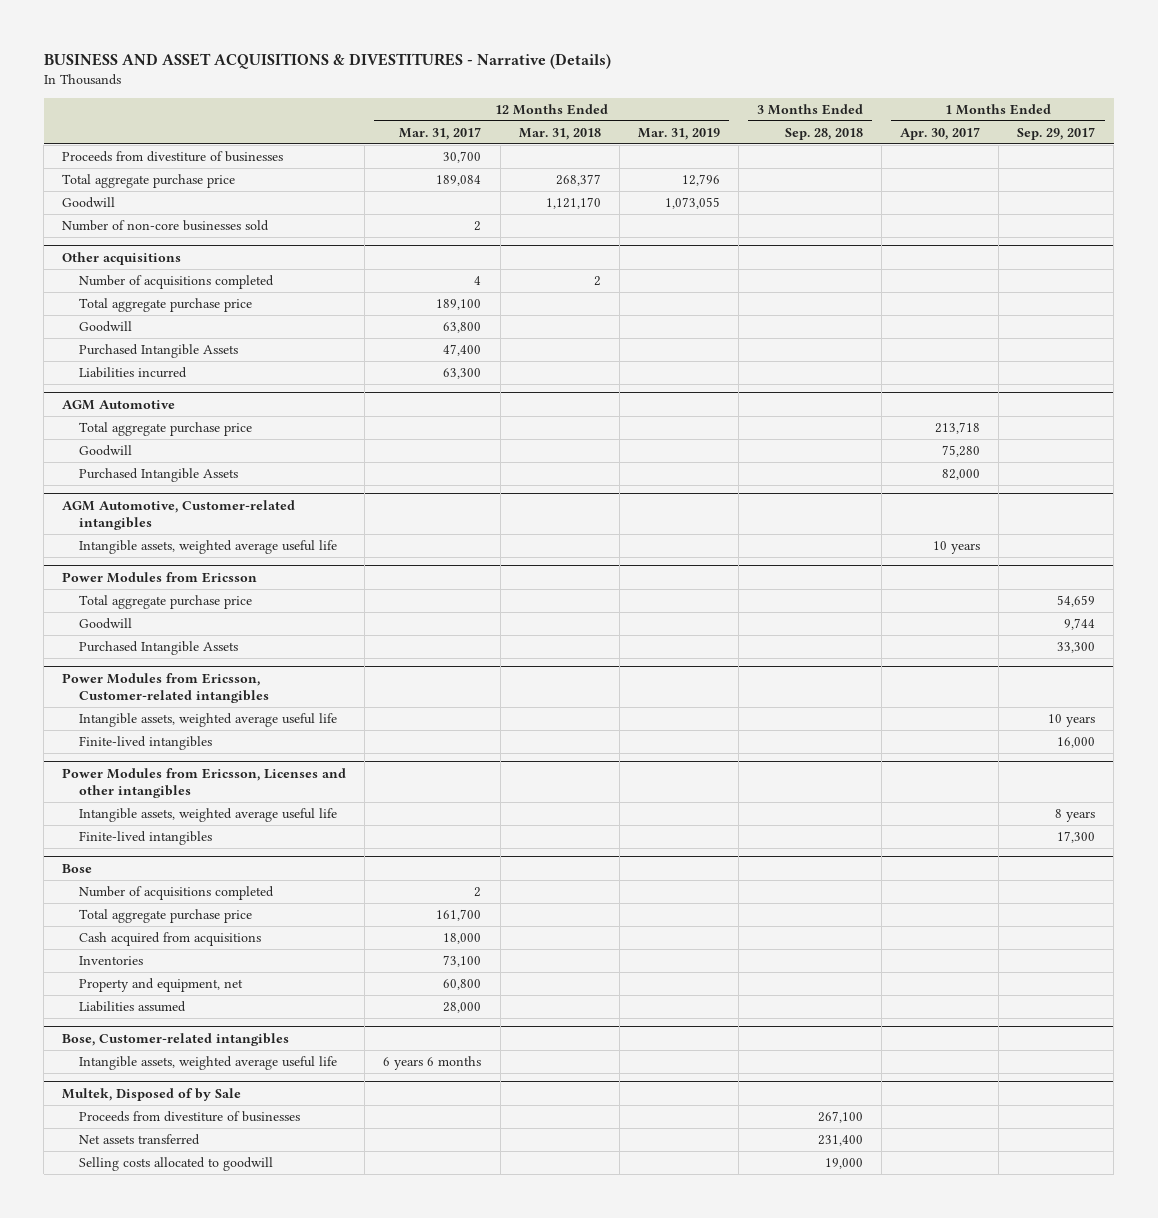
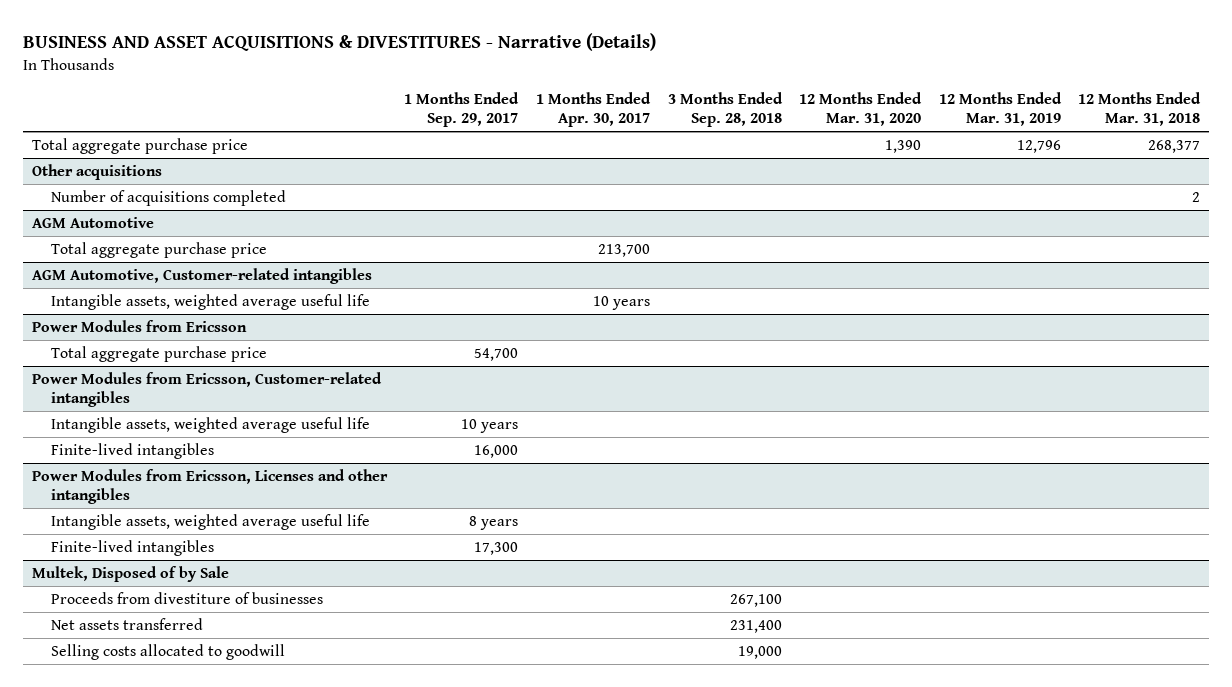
[399,126,482,140] Mar. 31, 2017 -> none
none -> [799,92,923,126] 12 Months Ended Mar. 31, 2020
[62,151,284,163] Proceeds from divestiture of businesses -> none
[62,197,116,209] Goodwill -> none
[62,220,270,232] Number of non-core businesses sold -> none
[79,298,253,313] Total aggregate purchase price -> none
[79,321,133,333] Goodwill -> none
[79,344,239,359] Purchased Intangible Assets -> none
[79,367,188,379] Liabilities incurred -> none
[79,445,133,457] Goodwill -> none
[79,468,239,483] Purchased Intangible Assets -> none
[935,422,981,435] 213,718 -> [597,244,650,258] 213,700
[79,618,133,630] Goodwill -> none
[79,641,239,656] Purchased Intangible Assets -> none
[1057,595,1096,608] 54,659 -> [474,348,519,362] 54,700
[62,863,93,873] Bose -> none
[79,886,275,901] Number of acquisitions completed -> none
[79,909,253,924] Total aggregate purchase price -> none
[79,932,262,947] Cash acquired from acquisitions -> none
[79,956,144,966] Inventories -> none
[79,978,244,993] Property and equipment, net -> none
[79,1001,187,1013] Liabilities assumed -> none
[62,1032,290,1046] Bose, Customer-related intangibles -> none
[79,1056,338,1071] Intangible assets, weighted average useful life -> none

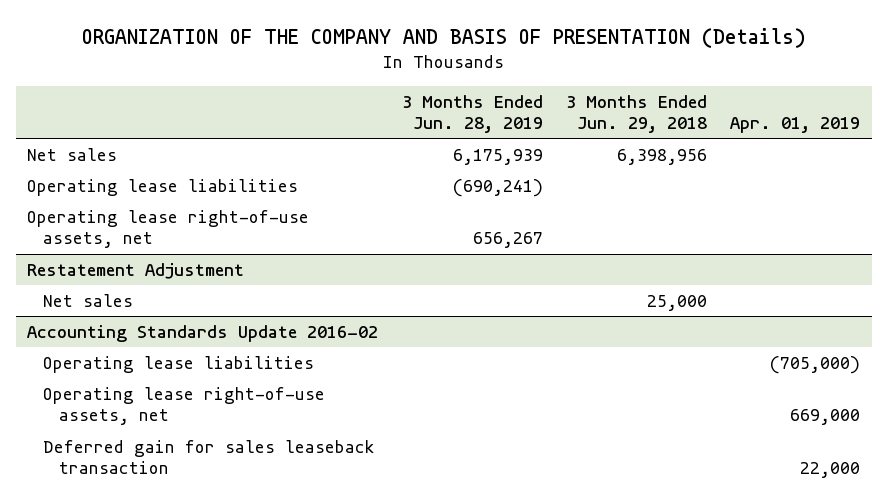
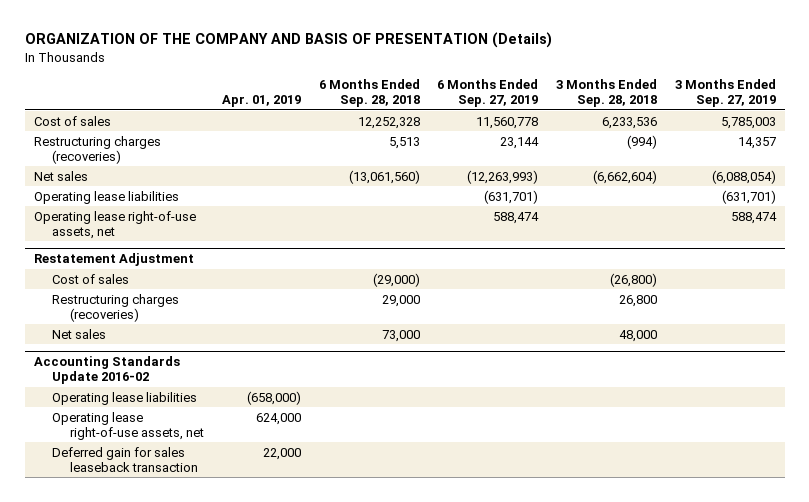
[401,94,543,133] 3 Months Ended Jun. 28, 2019 -> none
[566,94,708,133] 3 Months Ended Jun. 29, 2018 -> none
none -> [318,79,420,108] 6 Months Ended Sep. 28, 2018
none -> [437,79,539,108] 6 Months Ended Sep. 27, 2019
none -> [556,79,658,108] 3 Months Ended Sep. 28, 2018
none -> [674,79,776,108] 3 Months Ended Sep. 27, 2019
none -> [33,115,111,126] Cost of sales
none -> [33,135,161,164] Restructuring charges (recoveries)
none -> [51,273,129,284] Cost of sales
none -> [51,293,179,322] Restructuring charges (recoveries)
[770,355,861,374] (705,000) -> [246,390,301,405] (658,000)
[790,409,861,426] 669,000 -> [255,412,301,425] 624,000

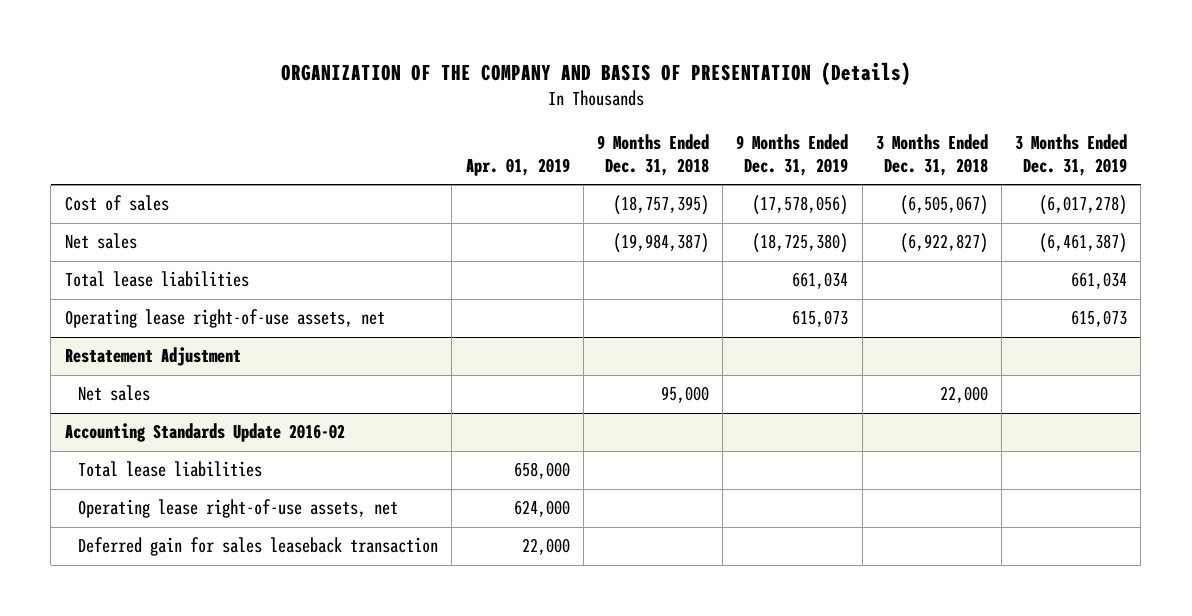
[318,79,420,108] 6 Months Ended Sep. 28, 2018 -> none
[437,79,539,108] 6 Months Ended Sep. 27, 2019 -> none
[556,79,658,108] 3 Months Ended Sep. 28, 2018 -> none
[674,79,776,108] 3 Months Ended Sep. 27, 2019 -> none
none -> [597,133,710,177] 9 Months Ended Dec. 31, 2018
none -> [736,133,849,177] 9 Months Ended Dec. 31, 2019
none -> [875,133,988,177] 3 Months Ended Dec. 31, 2018
none -> [1015,133,1128,177] 3 Months Ended Dec. 31, 2019
[33,135,161,164] Restructuring charges (recoveries) -> none
[33,190,179,204] Operating lease liabilities -> [64,271,249,288] Total lease liabilities
[51,273,129,284] Cost of sales -> none
[51,293,179,322] Restructuring charges (recoveries) -> none
[51,391,197,405] Operating lease liabilities -> [78,461,263,478] Total lease liabilities
[246,390,301,405] (658,000) -> [513,462,570,480] 658,000

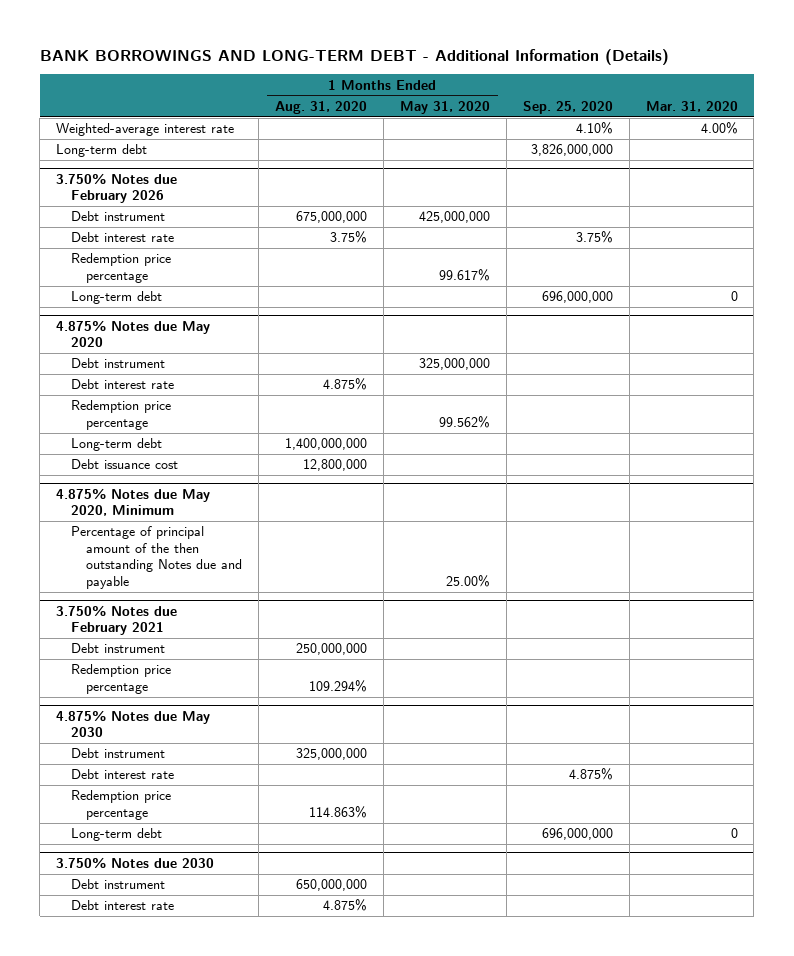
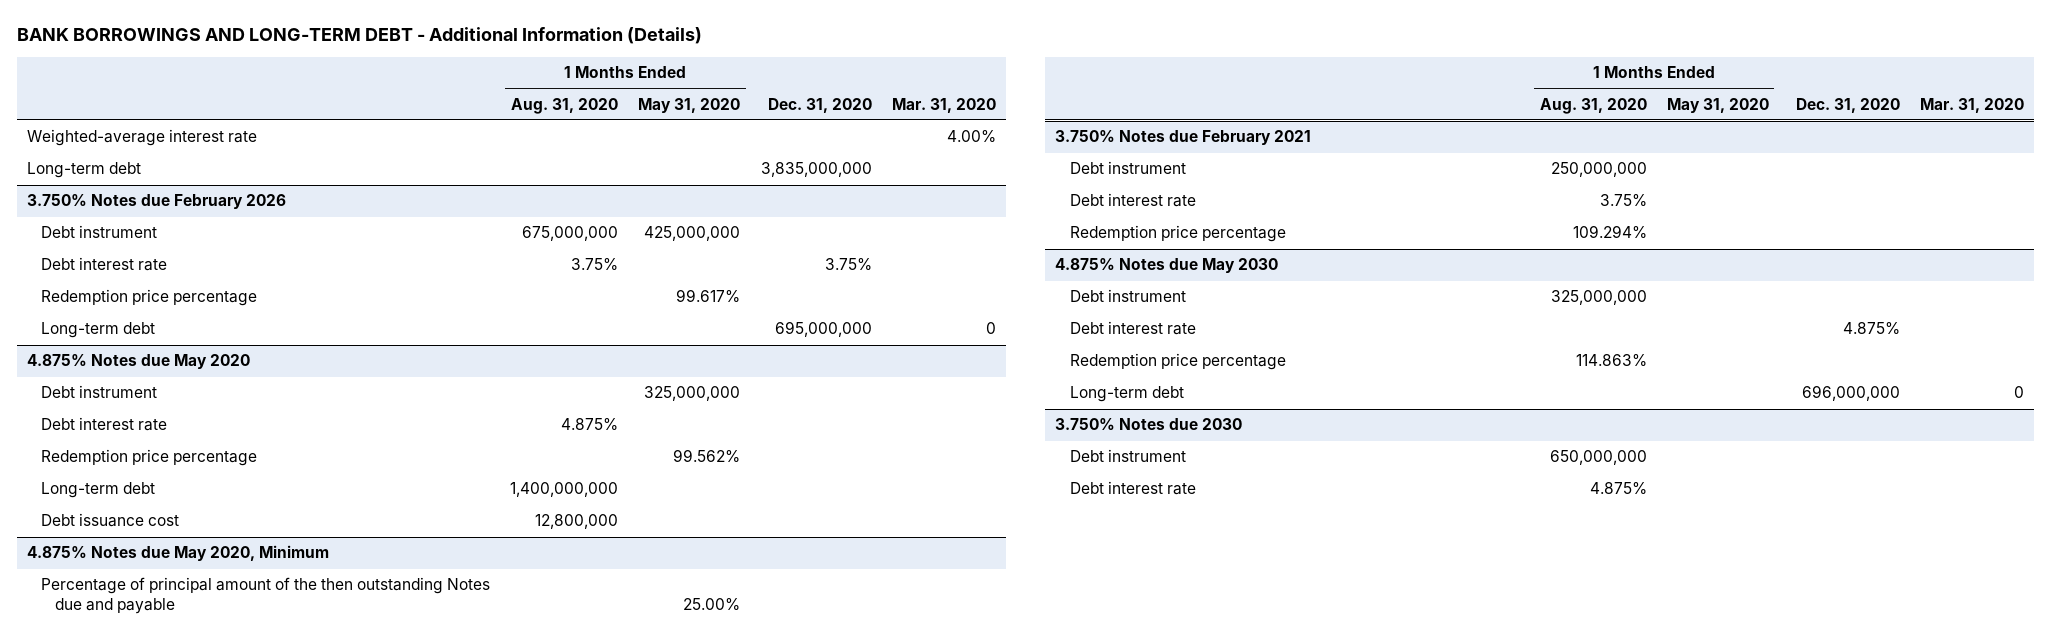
[522,100,613,114] Sep. 25, 2020 -> none
none -> [767,97,872,113] Dec. 31, 2020
none -> [1069,193,1196,208] Debt interest rate

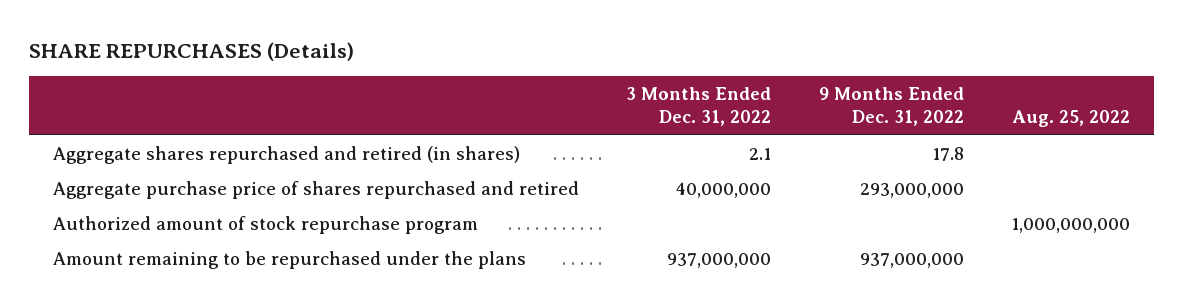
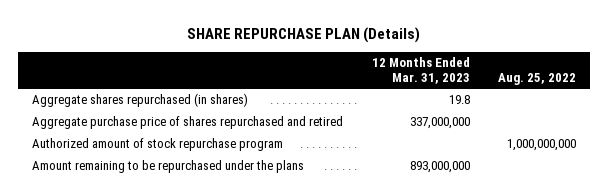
[28,41,354,61] SHARE REPURCHASES (Details) -> [187,26,421,43] SHARE REPURCHASE PLAN (Details)
[626,87,772,127] 3 Months Ended Dec. 31, 2022 -> none
[818,87,964,127] 9 Months Ended Dec. 31, 2022 -> none
none -> [371,57,470,85] 12 Months Ended Mar. 31, 2023
[52,146,520,165] Aggregate shares repurchased and retired (in shares) -> [32,93,249,108] Aggregate shares repurchased (in shares)

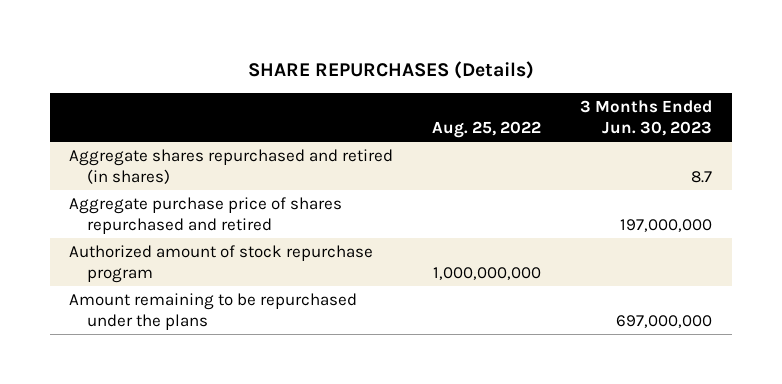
[187,26,421,43] SHARE REPURCHASE PLAN (Details) -> [247,61,534,80] SHARE REPURCHASES (Details)
[371,57,470,85] 12 Months Ended Mar. 31, 2023 -> none
none -> [580,100,713,136] 3 Months Ended Jun. 30, 2023
[32,93,249,108] Aggregate shares repurchased (in shares) -> [69,149,394,184] Aggregate shares repurchased and retired (in shares)

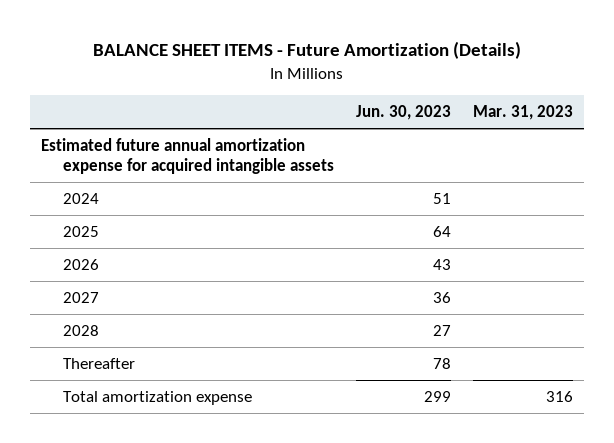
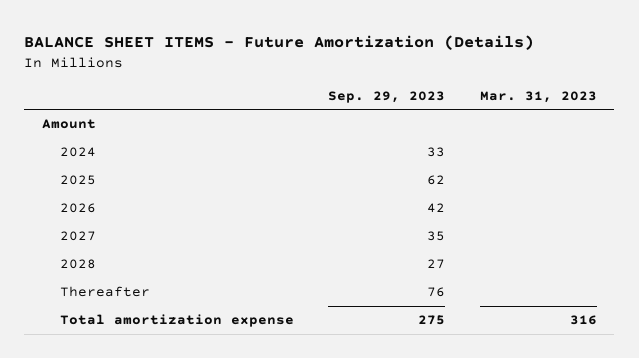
[356,105,452,121] Jun. 30, 2023 -> none
none -> [328,90,446,103] Sep. 29, 2023
[40,137,335,175] Estimated future annual amortization expense for acquired intangible assets -> [41,119,96,130] Amount

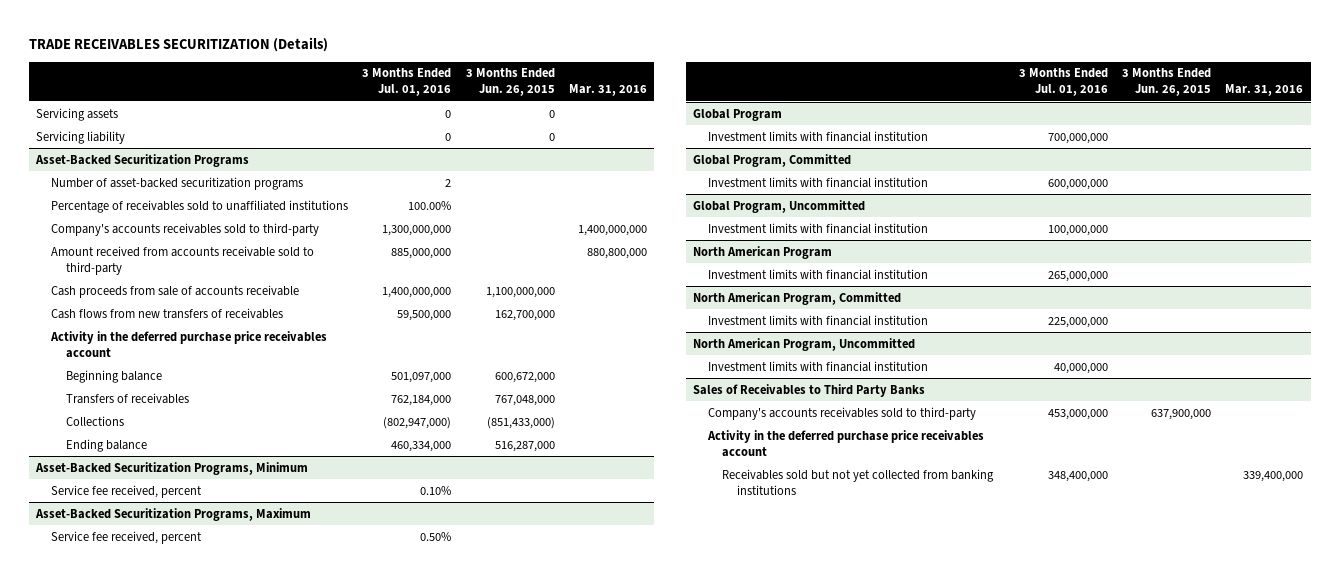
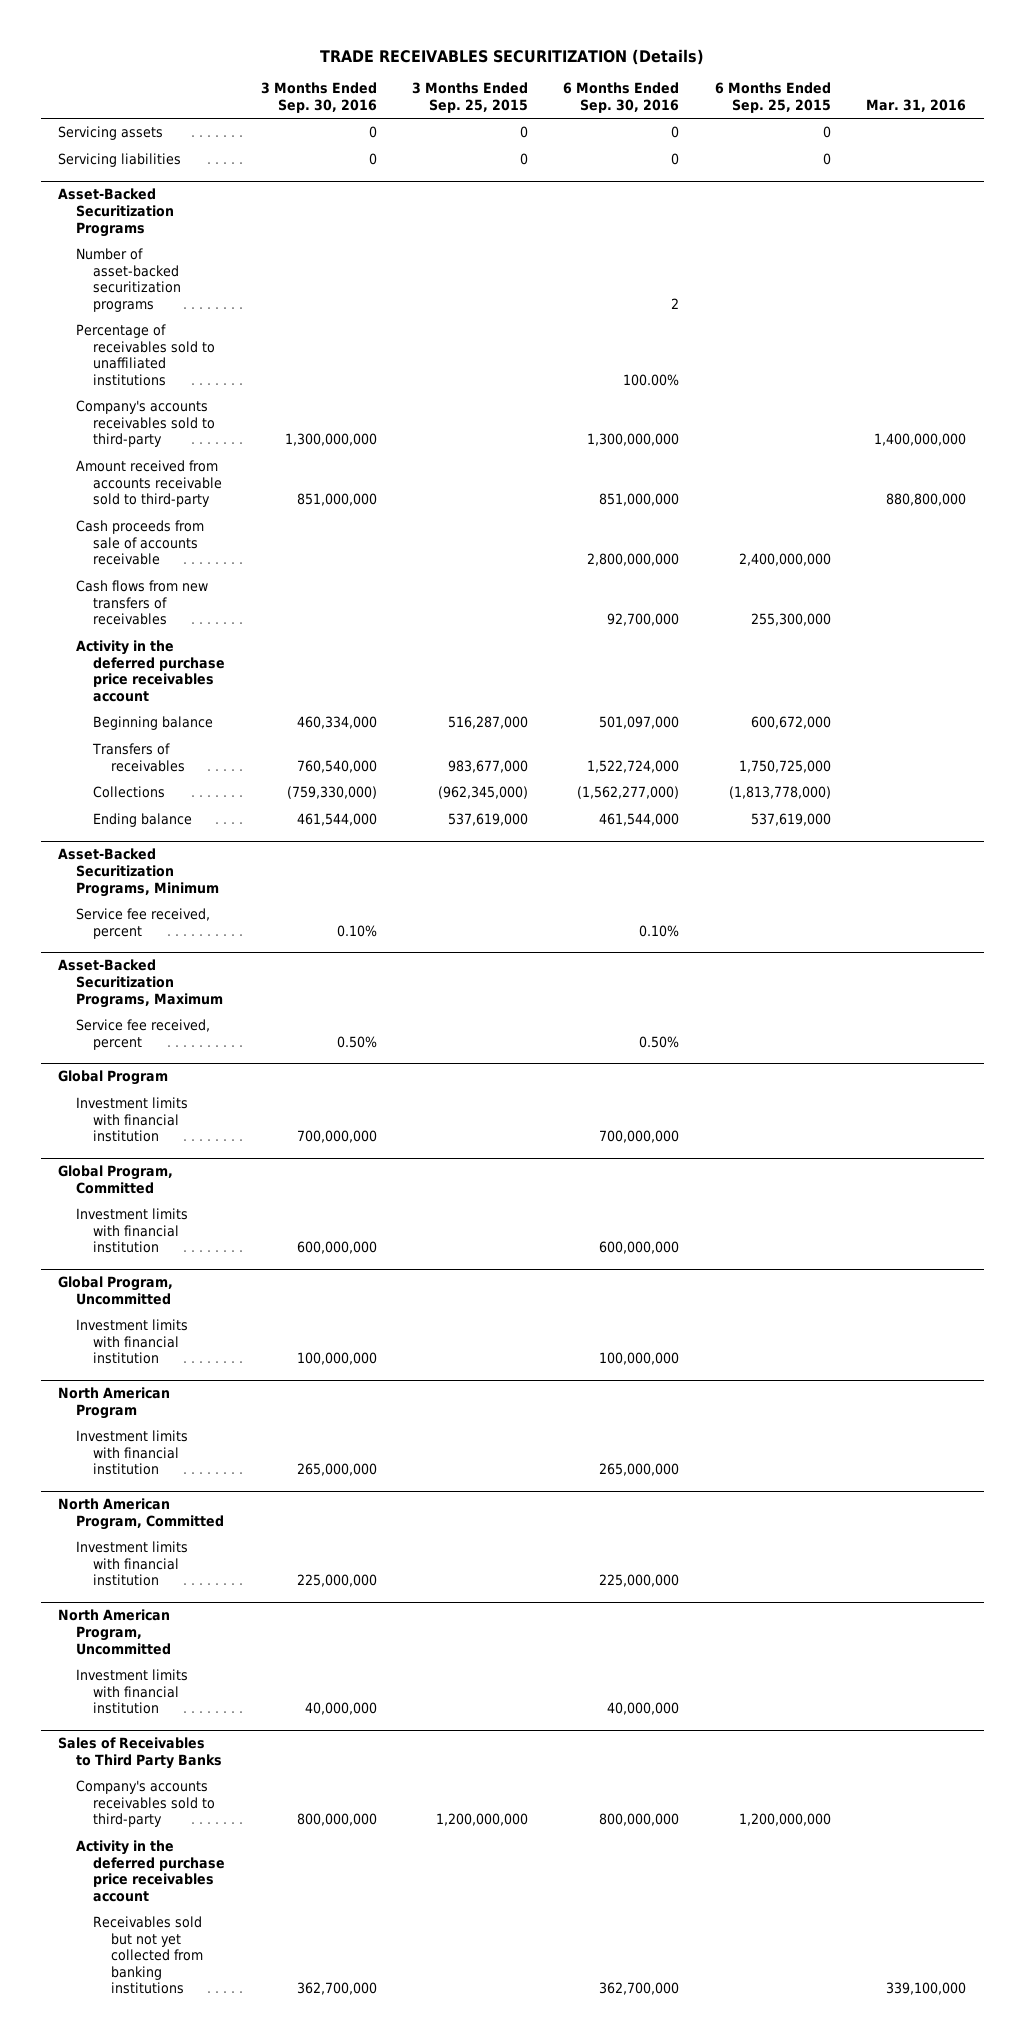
[362,68,452,97] 3 Months Ended Jul. 01, 2016 -> none
[465,68,555,97] 3 Months Ended Jun. 26, 2015 -> none
none -> [260,82,377,114] 3 Months Ended Sep. 30, 2016
none -> [411,82,528,114] 3 Months Ended Sep. 25, 2015
none -> [563,82,680,114] 6 Months Ended Sep. 30, 2016
none -> [714,82,831,114] 6 Months Ended Sep. 25, 2015
[36,130,126,144] Servicing liability -> [58,153,182,168] Servicing liabilities
[1243,470,1304,482] 339,400,000 -> [886,1982,967,1996] 339,100,000

